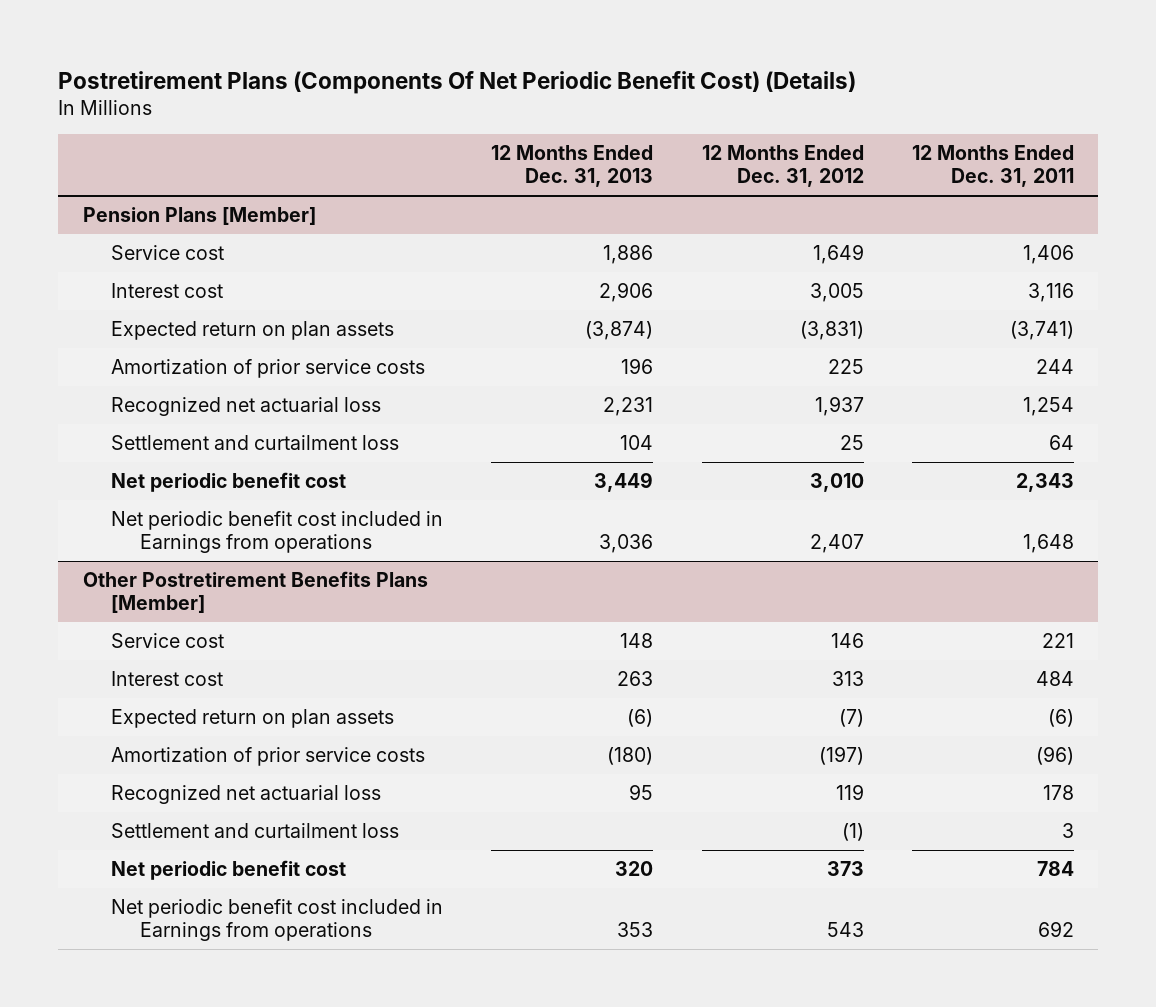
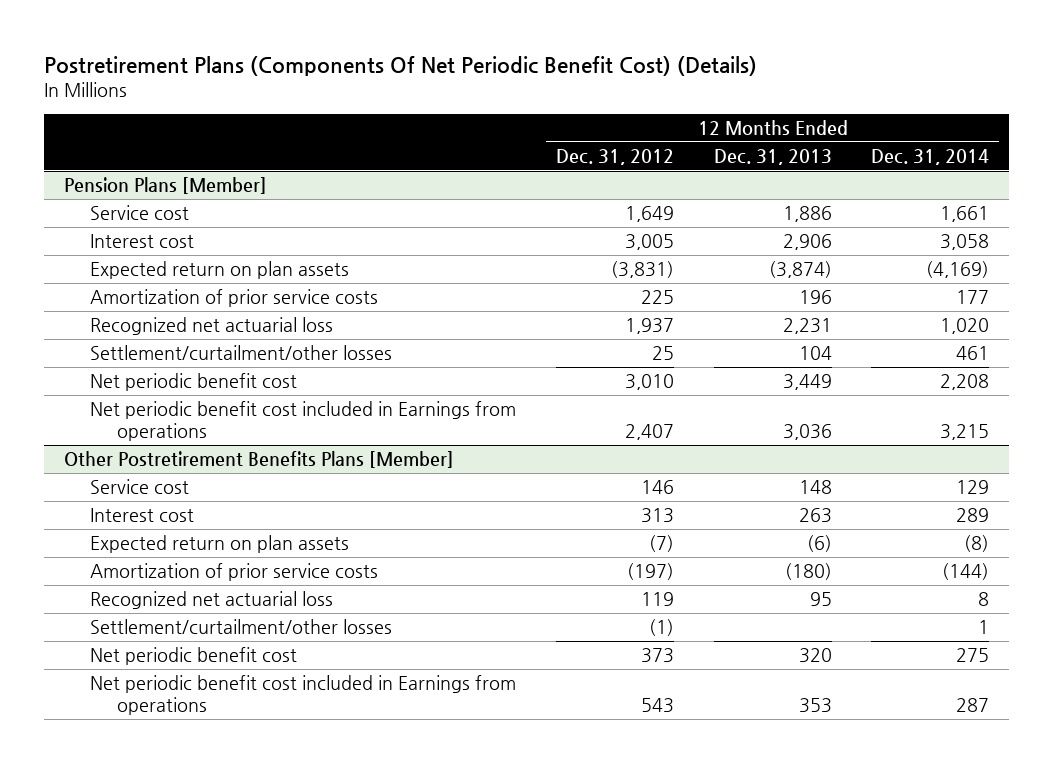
[911,145,1074,188] 12 Months Ended Dec. 31, 2011 -> none
none -> [871,148,990,165] Dec. 31, 2014
[111,435,400,451] Settlement and curtailment loss -> [90,345,393,361] Settlement/curtailment/other losses
[111,823,400,839] Settlement and curtailment loss -> [90,619,393,635] Settlement/curtailment/other losses

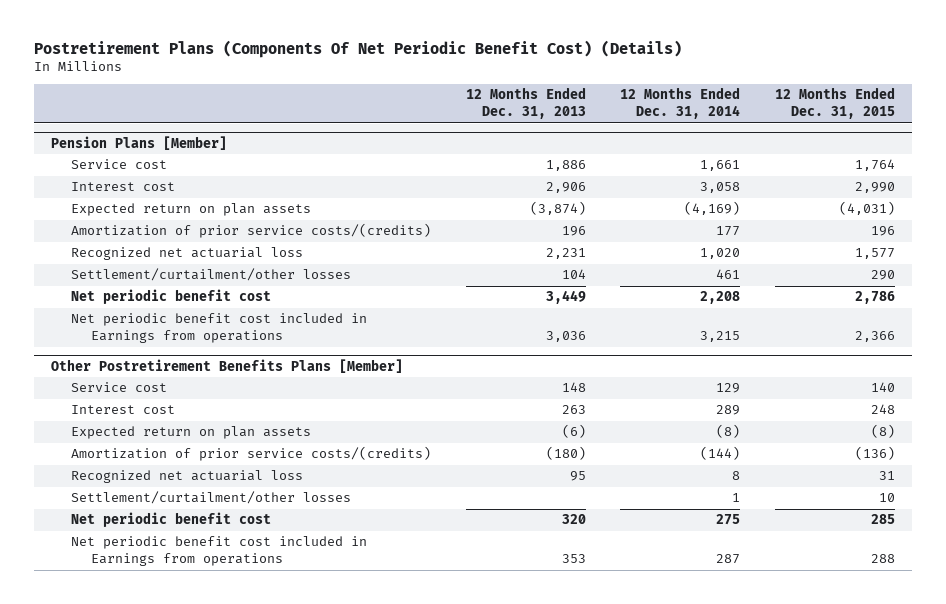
[555,148,674,165] Dec. 31, 2012 -> none
none -> [774,87,895,120] 12 Months Ended Dec. 31, 2015
[90,289,379,308] Amortization of prior service costs -> [71,223,432,239] Amortization of prior service costs/(credits)
[90,563,379,582] Amortization of prior service costs -> [71,446,432,462] Amortization of prior service costs/(credits)

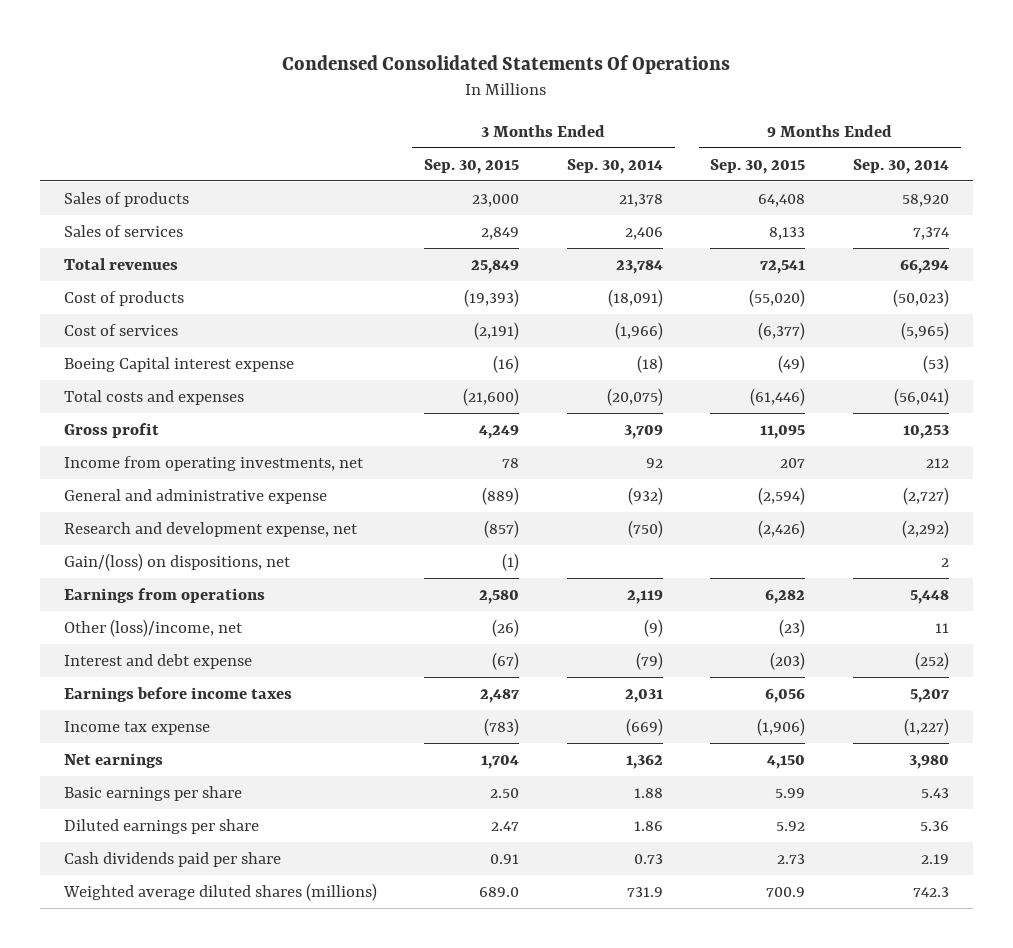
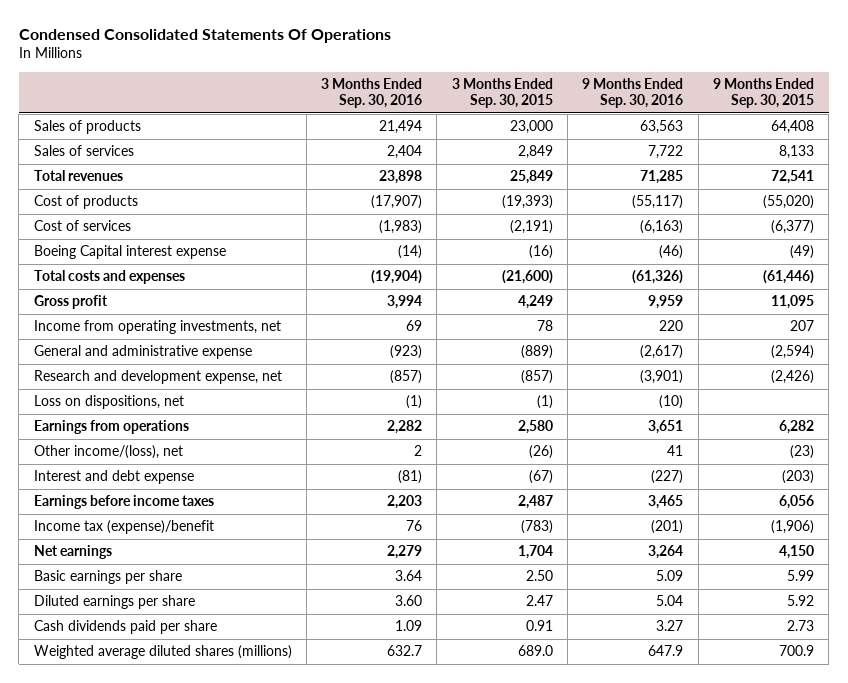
[566,158,663,174] Sep. 30, 2014 -> none
[853,158,950,174] Sep. 30, 2014 -> none
none -> [321,78,423,109] 3 Months Ended Sep. 30, 2016
none -> [582,78,684,109] 9 Months Ended Sep. 30, 2016
[63,552,291,571] Gain/(loss) on dispositions, net -> [33,395,184,410] Loss on dispositions, net
[63,618,243,637] Other (loss)/income, net -> [33,445,183,460] Other income/(loss), net
[63,720,210,735] Income tax expense -> [33,520,214,535] Income tax (expense)/benefit

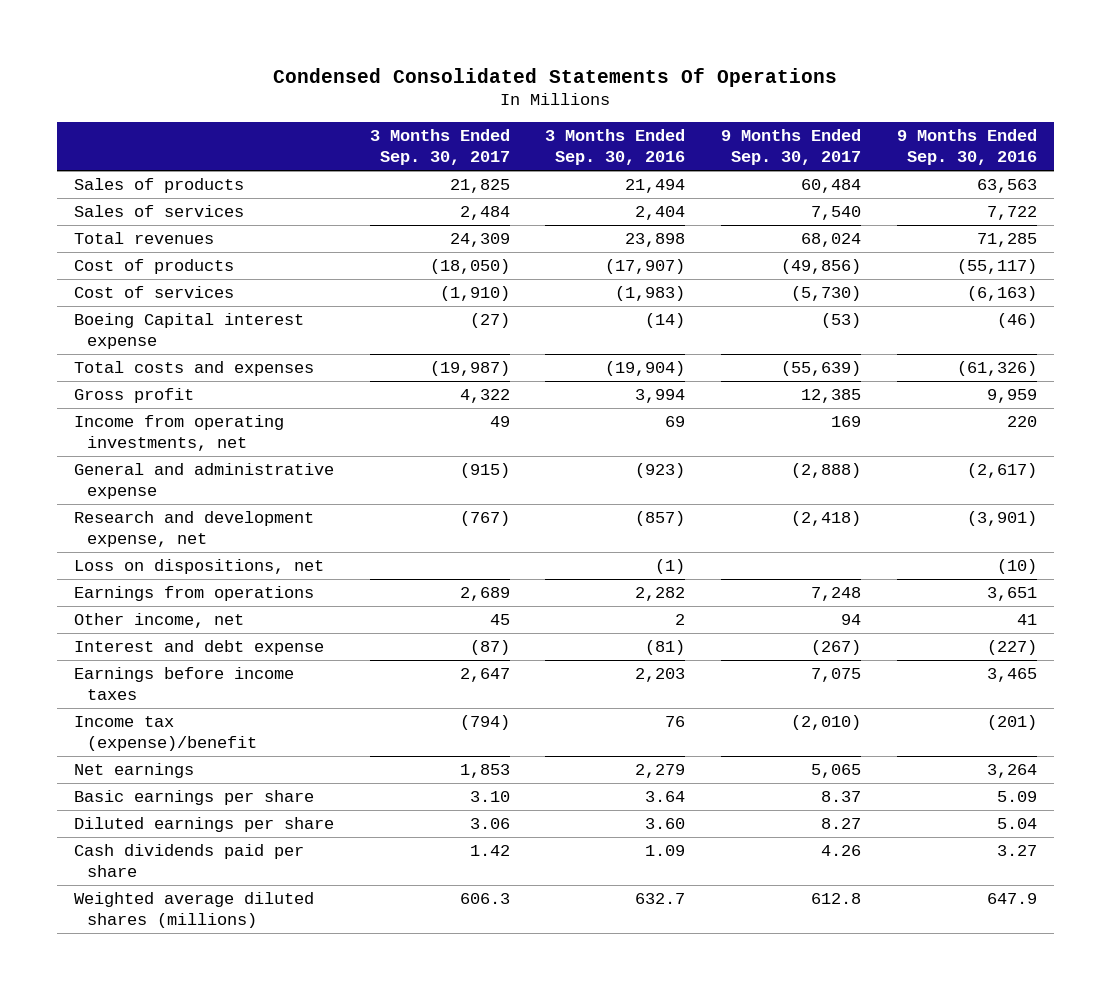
[451,78,553,109] 3 Months Ended Sep. 30, 2015 -> none
[712,78,814,109] 9 Months Ended Sep. 30, 2015 -> none
none -> [369,129,510,166] 3 Months Ended Sep. 30, 2017
none -> [720,129,861,166] 9 Months Ended Sep. 30, 2017
[33,445,183,460] Other income/(loss), net -> [74,613,245,629] Other income, net

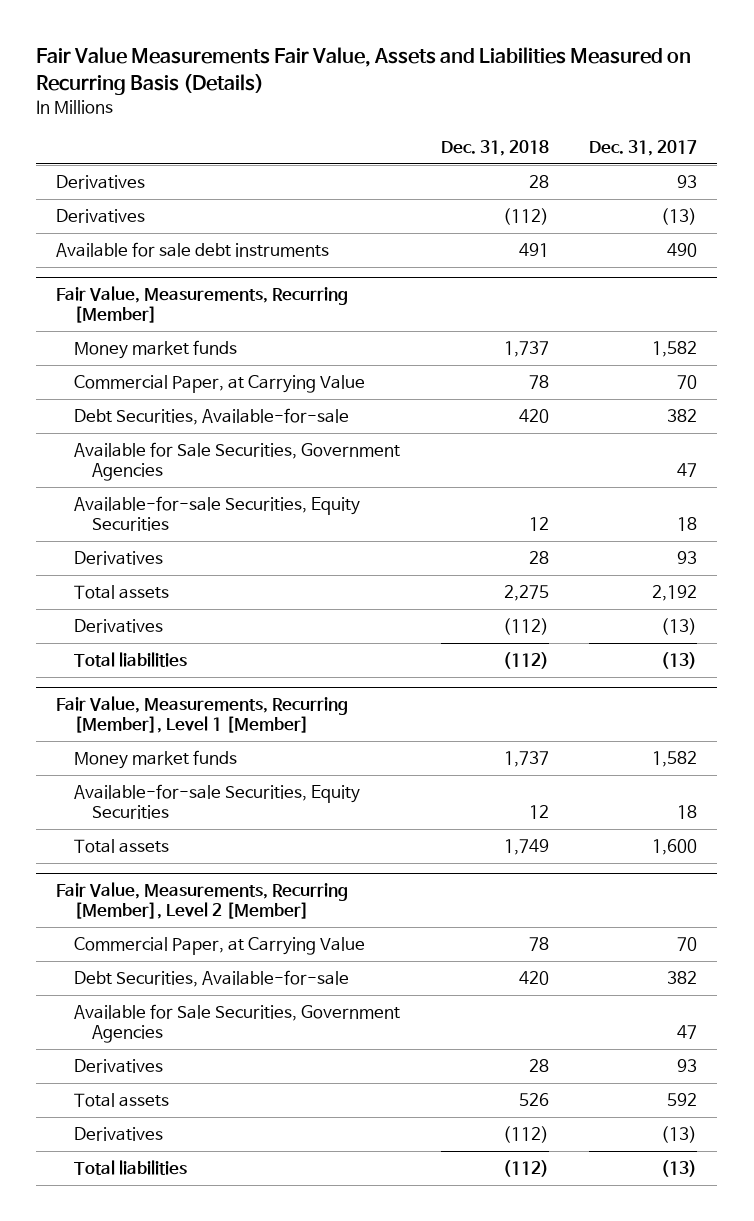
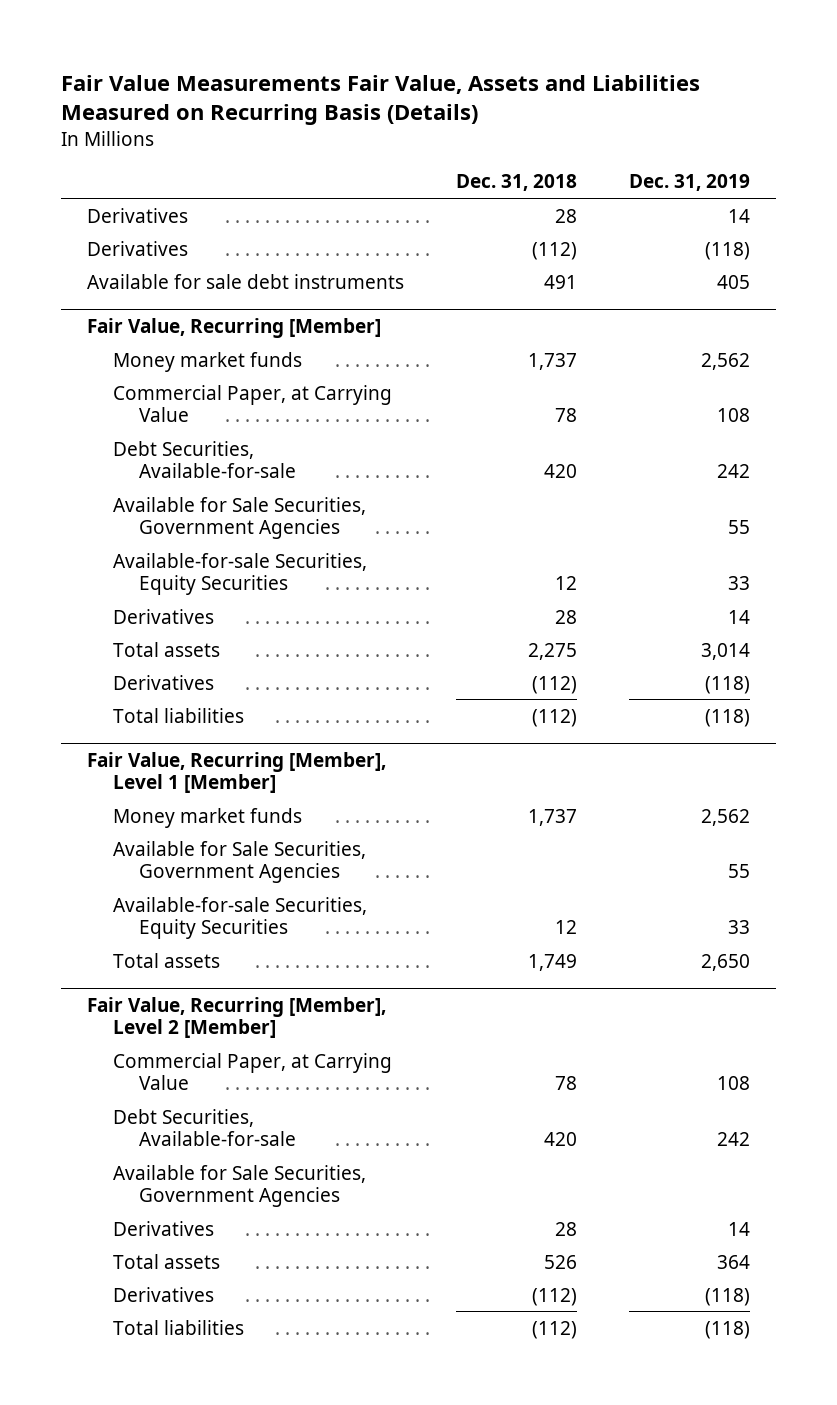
[589,140,698,157] Dec. 31, 2017 -> none
none -> [628,174,750,192] Dec. 31, 2019
[56,285,349,323] Fair Value, Measurements, Recurring [Member] -> [86,317,381,338] Fair Value, Recurring [Member]
[56,695,349,733] Fair Value, Measurements, Recurring [Member], Level 1 [Member] -> [86,751,386,794] Fair Value, Recurring [Member], Level 1 [Member]
none -> [112,840,366,883] Available for Sale Securities, Government Agencies
[56,881,349,919] Fair Value, Measurements, Recurring [Member], Level 2 [Member] -> [86,996,386,1039] Fair Value, Recurring [Member], Level 2 [Member]

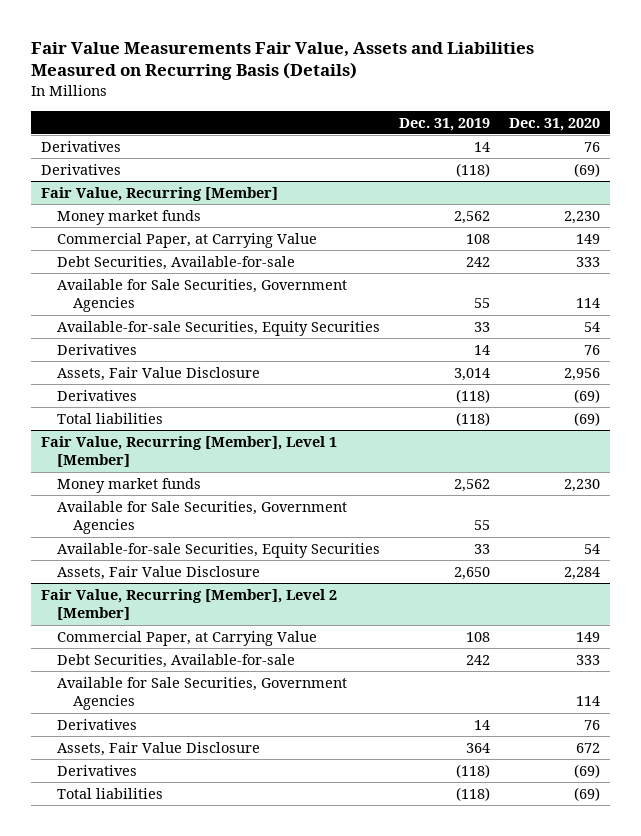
[455,174,577,192] Dec. 31, 2018 -> none
none -> [509,117,601,131] Dec. 31, 2020
[86,273,404,289] Available for sale debt instruments -> none
[112,641,220,657] Total assets -> [56,366,260,381] Assets, Fair Value Disclosure
[112,952,220,968] Total assets -> [56,565,260,580] Assets, Fair Value Disclosure
[112,1253,220,1269] Total assets -> [56,741,260,756] Assets, Fair Value Disclosure

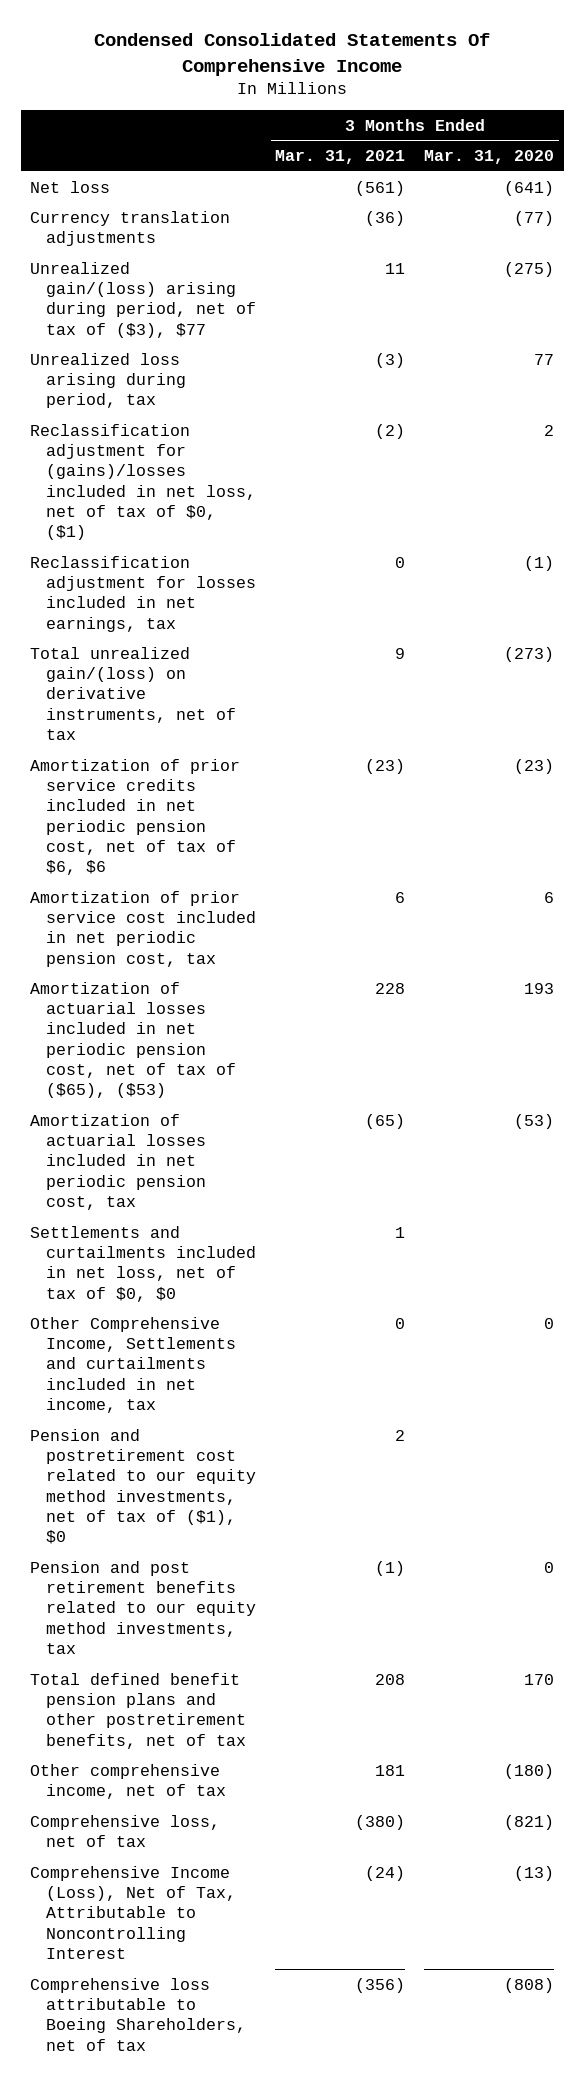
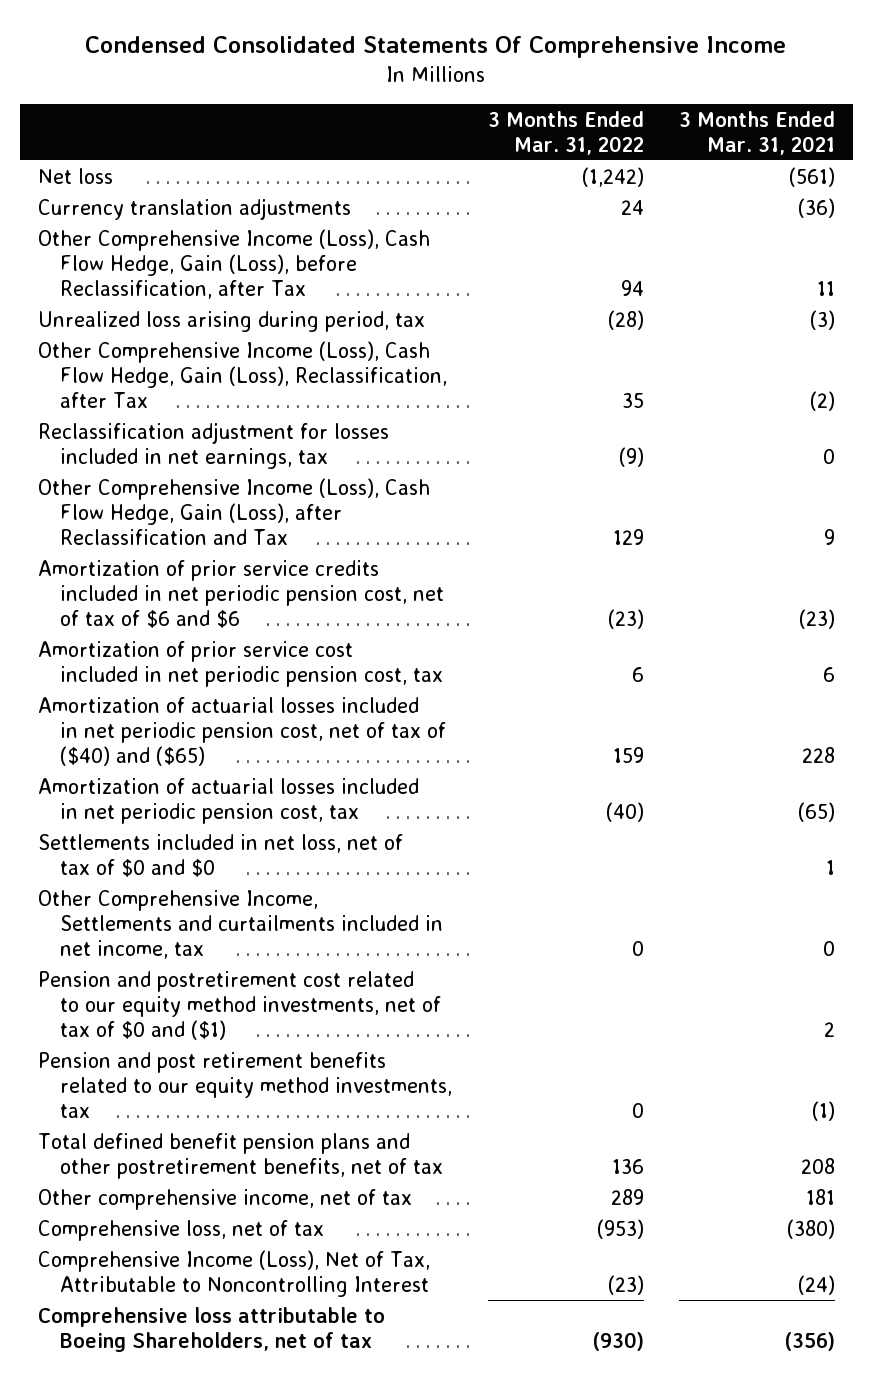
[424,150,555,165] Mar. 31, 2020 -> none
none -> [487,110,644,155] 3 Months Ended Mar. 31, 2022
[30,261,257,338] Unrealized gain/(loss) arising during period, net of tax of ($3), $77 -> none
none -> [37,228,430,299] Other Comprehensive Income (Loss), Cash Flow Hedge, Gain (Loss), before Reclassification, after Tax
[30,423,257,541] Reclassification adjustment for (gains)/losses included in net loss, net of tax of $0, ($1) -> none
none -> [37,340,447,408] Other Comprehensive Income (Loss), Cash Flow Hedge, Gain (Loss), Reclassification, after Tax
[30,646,237,741] Total unrealized gain/(loss) on derivative instruments, net of tax -> none
none -> [37,477,430,545] Other Comprehensive Income (Loss), Cash Flow Hedge, Gain (Loss), after Reclassification and Tax
[30,758,241,876] Amortization of prior service credits included in net periodic pension cost, net of tax of $6, $6 -> [37,559,444,628] Amortization of prior service credits included in net periodic pension cost, net of tax of $6 and $6
[30,981,237,1099] Amortization of actuarial losses included in net periodic pension cost, net of tax of ($65), ($53) -> [37,696,446,766] Amortization of actuarial losses included in net periodic pension cost, net of tax of ($40) and ($65)
[30,1225,257,1302] Settlements and curtailments included in net loss, net of tax of $0, $0 -> [37,833,403,877] Settlements included in net loss, net of tax of $0 and $0
[30,1428,257,1545] Pension and postretirement cost related to our equity method investments, net of tax of ($1), $0 -> [37,970,441,1040] Pension and postretirement cost related to our equity method investments, net of tax of $0 and ($1)

